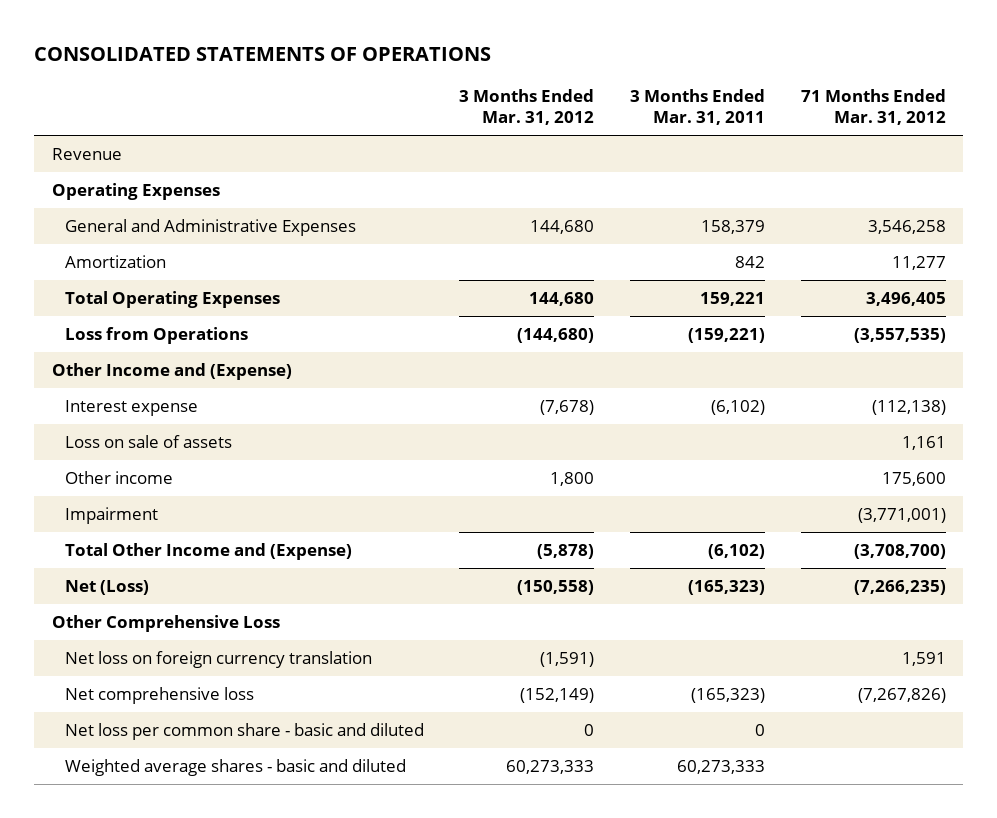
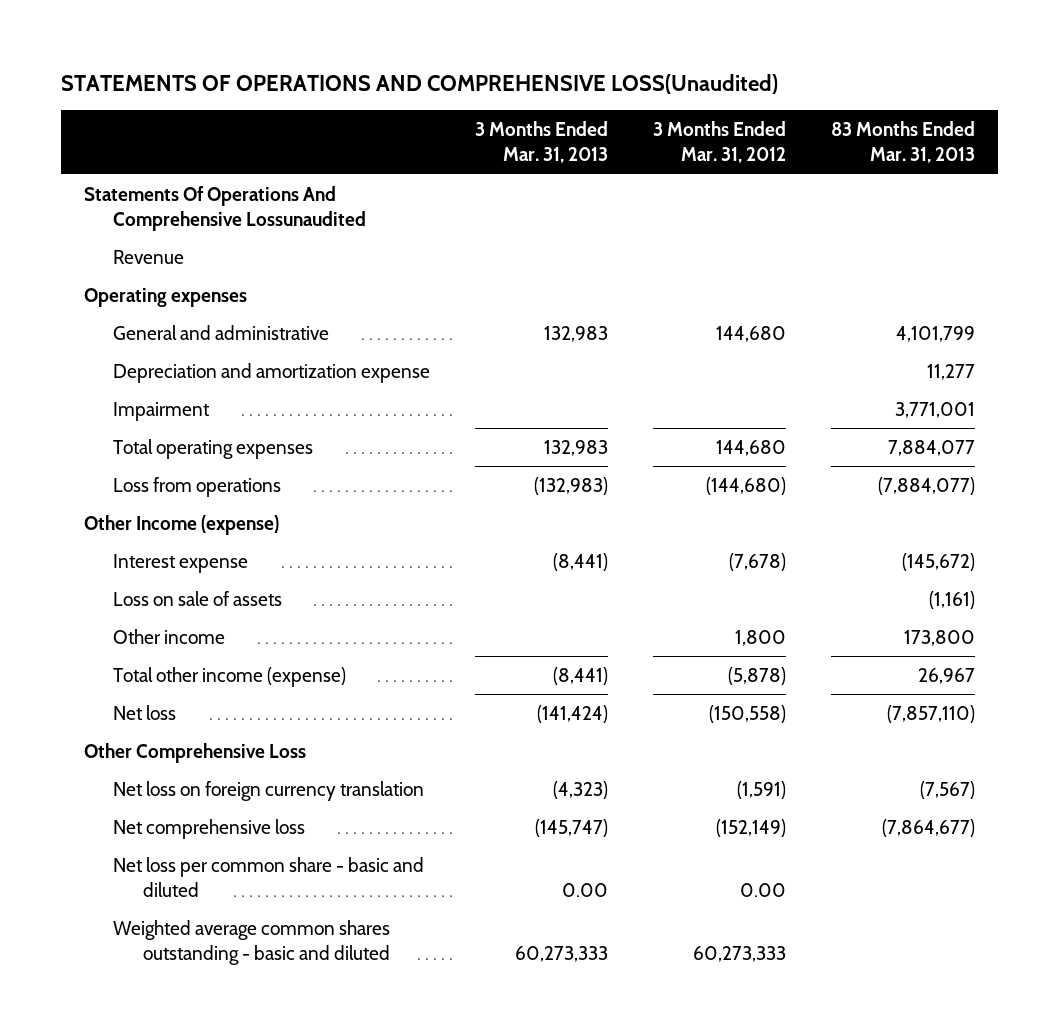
[34,46,492,61] CONSOLIDATED STATEMENTS OF OPERATIONS -> [61,74,779,95] STATEMENTS OF OPERATIONS AND COMPREHENSIVE LOSS(Unaudited)
[629,88,765,126] 3 Months Ended Mar. 31, 2011 -> none
[800,88,946,126] 71 Months Ended Mar. 31, 2012 -> none
none -> [475,121,609,164] 3 Months Ended Mar. 31, 2013
none -> [831,121,976,164] 83 Months Ended Mar. 31, 2013
none -> [83,185,367,231] Statements Of Operations And Comprehensive Lossunaudited
[64,254,166,268] Amortization -> none
[51,182,220,200] Operating Expenses -> [83,287,247,307] Operating expenses
[64,218,356,236] General and Administrative Expenses -> [113,324,330,340] General and administrative
none -> [113,362,431,383] Depreciation and amortization expense
[64,506,158,524] Impairment -> [113,401,211,421] Impairment
[64,290,280,308] Total Operating Expenses -> [113,438,314,459] Total operating expenses
[64,326,248,344] Loss from Operations -> [113,476,282,497] Loss from operations
[51,362,292,380] Other Income and (Expense) -> [83,514,279,535] Other Income (expense)
[64,542,352,560] Total Other Income and (Expense) -> [113,666,347,687] Total other income (expense)
[64,579,149,595] Net (Loss) -> [113,704,177,720] Net loss
[584,723,595,736] 0 -> [740,882,787,897] 0.00
[64,758,406,776] Weighted average shares - basic and diluted -> [113,919,391,965] Weighted average common shares outstanding - basic and diluted

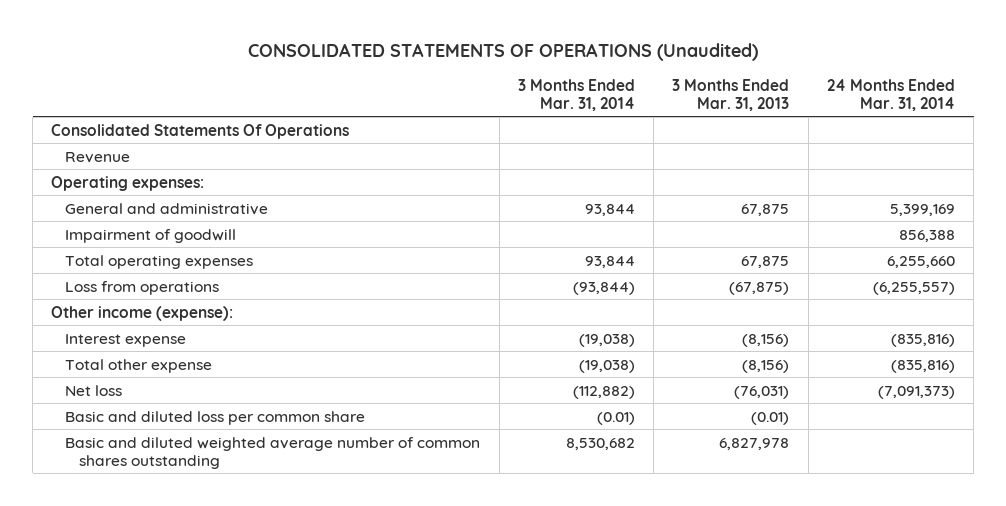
[61,74,779,95] STATEMENTS OF OPERATIONS AND COMPREHENSIVE LOSS(Unaudited) -> [248,42,759,61] CONSOLIDATED STATEMENTS OF OPERATIONS (Unaudited)
[653,121,787,164] 3 Months Ended Mar. 31, 2012 -> none
[831,121,976,164] 83 Months Ended Mar. 31, 2013 -> none
none -> [517,78,635,111] 3 Months Ended Mar. 31, 2014
none -> [826,78,955,111] 24 Months Ended Mar. 31, 2014
[83,185,367,231] Statements Of Operations And Comprehensive Lossunaudited -> none
none -> [51,123,350,139] Consolidated Statements Of Operations
[113,362,431,383] Depreciation and amortization expense -> none
[113,401,211,421] Impairment -> none
[113,590,283,606] Loss on sale of assets -> none
[113,628,226,644] Other income -> none
[83,742,306,763] Other Comprehensive Loss -> none
[113,780,425,801] Net loss on foreign currency translation -> none
[113,818,306,839] Net comprehensive loss -> none
[83,287,247,307] Operating expenses -> [51,175,205,191] Operating expenses:
[544,325,609,342] 132,983 -> [741,203,790,216] 67,875
none -> [65,228,237,243] Impairment of goodwill
[544,439,609,456] 132,983 -> [741,255,790,268] 67,875
[534,476,609,495] (132,983) -> [729,281,790,295] (67,875)
[83,514,279,535] Other Income (expense) -> [51,305,234,321] Other income (expense):
[553,552,609,571] (8,441) -> [742,333,790,347] (8,156)
[113,666,347,687] Total other income (expense) -> [65,358,213,373] Total other expense
[553,666,609,685] (8,441) -> [742,359,790,373] (8,156)
[537,704,609,723] (141,424) -> [734,385,790,399] (76,031)
[113,856,425,897] Net loss per common share - basic and diluted -> [65,410,366,425] Basic and diluted loss per common share
[562,882,609,897] 0.00 -> [751,411,790,425] (0.01)
[113,919,391,965] Weighted average common shares outstanding - basic and diluted -> [65,436,481,469] Basic and diluted weighted average number of common shares outstanding
[515,945,609,962] 60,273,333 -> [719,437,790,450] 6,827,978

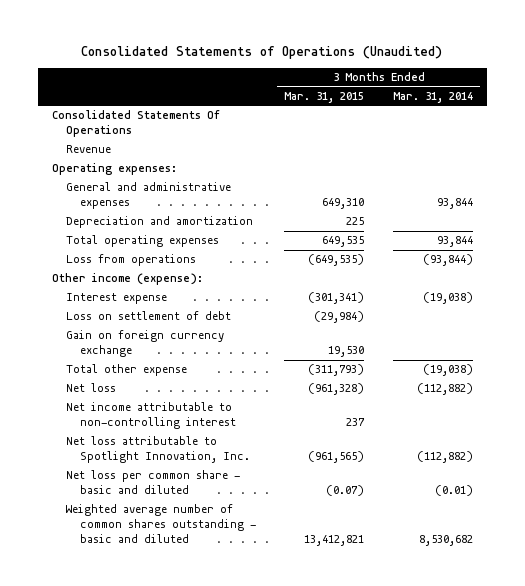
[248,42,759,61] CONSOLIDATED STATEMENTS OF OPERATIONS (Unaudited) -> [81,45,443,59] Consolidated Statements of Operations (Unaudited)
[672,78,790,111] 3 Months Ended Mar. 31, 2013 -> none
[826,78,955,111] 24 Months Ended Mar. 31, 2014 -> none
none -> [284,91,365,103] Mar. 31, 2015
[65,228,237,243] Impairment of goodwill -> none
[65,202,269,215] General and administrative -> [65,182,231,210] General and administrative expenses
none -> [65,216,253,229] Depreciation and amortization
none -> [65,311,231,321] Loss on settlement of debt
none -> [65,330,224,358] Gain on foreign currency exchange
none -> [65,402,236,430] Net income attributable to non-controlling interest
none -> [65,436,250,464] Net loss attributable to Spotlight Innovation, Inc.
[65,410,366,425] Basic and diluted loss per common share -> [65,470,240,495] Net loss per common share - basic and diluted
[65,436,481,469] Basic and diluted weighted average number of common shares outstanding -> [65,504,256,544] Weighted average number of common shares outstanding - basic and diluted

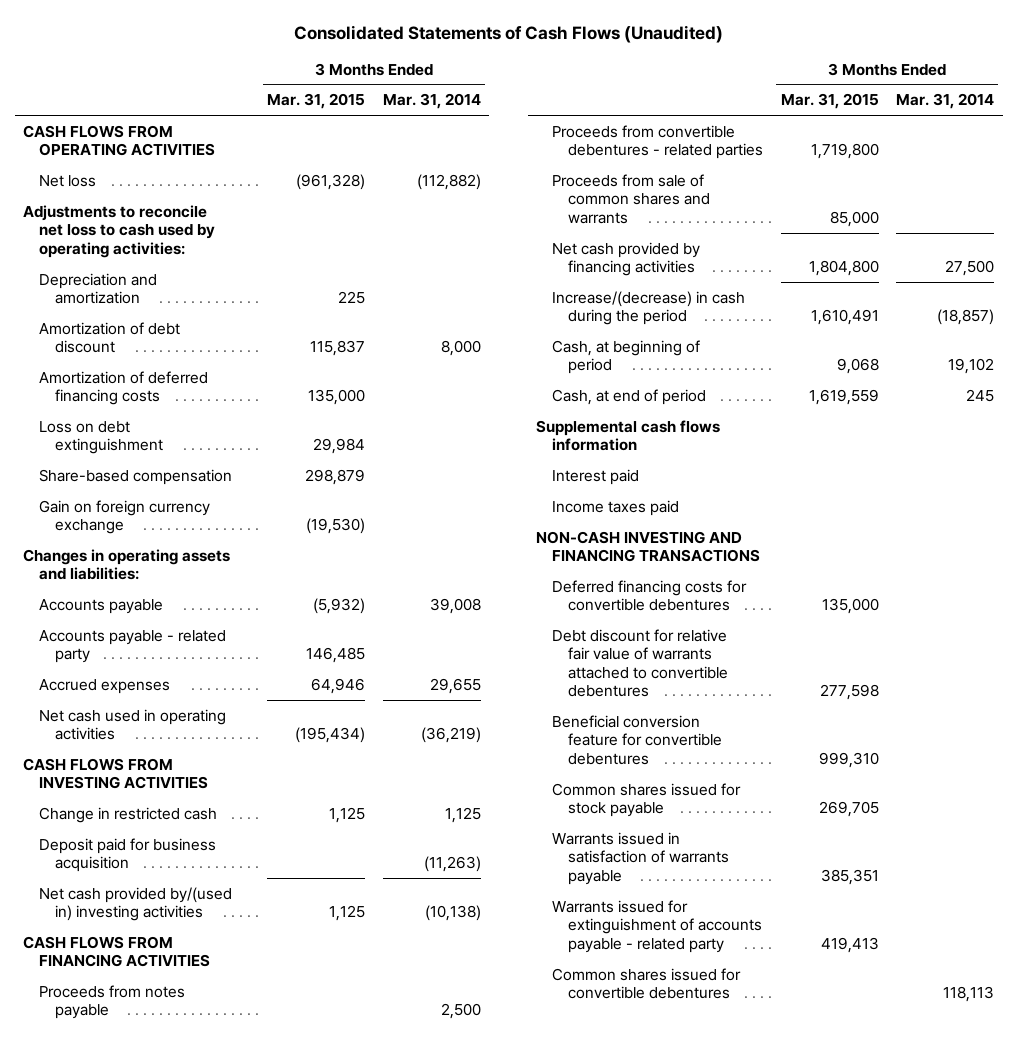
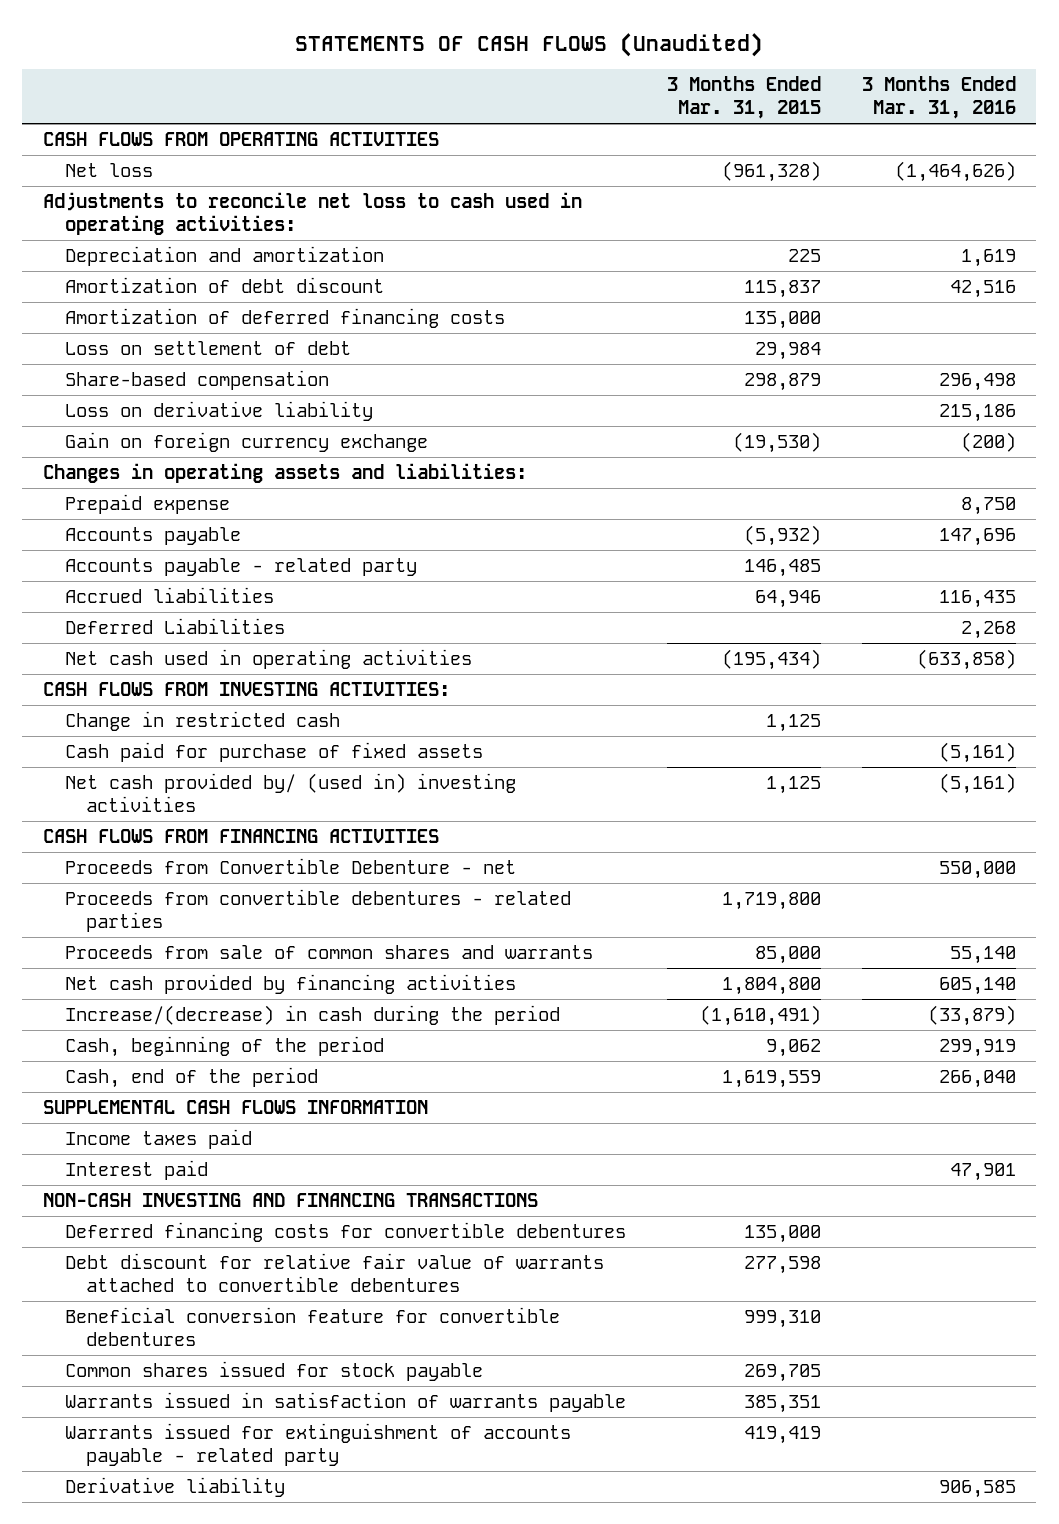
[293,24,723,43] Consolidated Statements of Cash Flows (Unaudited) -> [295,32,764,57] STATEMENTS OF CASH FLOWS (Unaudited)
[382,93,481,110] Mar. 31, 2014 -> none
none -> [861,76,1016,120] 3 Months Ended Mar. 31, 2016
[23,204,216,258] Adjustments to reconcile net loss to cash used by operating activities: -> [42,192,582,235] Adjustments to reconcile net loss to cash used in operating activities:
[39,420,164,455] Loss on debt extinguishment -> [64,341,351,356] Loss on settlement of debt
none -> [64,401,373,422] Loss on derivative liability
none -> [64,494,230,515] Prepaid expense
[39,678,171,694] Accrued expenses -> [64,587,274,604] Accrued liabilities
none -> [64,618,285,635] Deferred Liabilities
[23,757,209,790] CASH FLOWS FROM INVESTING ACTIVITIES -> [42,682,450,697] CASH FLOWS FROM INVESTING ACTIVITIES:
[39,837,217,873] Deposit paid for business acquisition -> none
none -> [64,742,483,763] Cash paid for purchase of fixed assets
[39,886,233,922] Net cash provided by/(used in) investing activities -> [64,773,516,812] Net cash provided by/ (used in) investing activities
[39,984,186,1020] Proceeds from notes payable -> none
none -> [64,858,516,875] Proceeds from Convertible Debenture - net
[810,309,879,326] 1,610,491 -> [699,1005,821,1027] (1,610,491)
[552,339,701,375] Cash, at beginning of period -> [64,1036,384,1058] Cash, beginning of the period
[836,358,879,375] 9,068 -> [765,1039,821,1058] 9,062
[552,388,707,405] Cash, at end of period -> [64,1067,318,1089] Cash, end of the period
[536,419,721,452] Supplemental cash flows information -> [42,1100,428,1115] SUPPLEMENTAL CASH FLOWS INFORMATION
[552,468,640,485] Interest paid -> [64,1160,208,1181] Interest paid
[552,967,742,1000] Common shares issued for convertible debentures -> none
[820,936,879,953] 419,413 -> [743,1426,821,1445] 419,419
none -> [64,1477,285,1498] Derivative liability

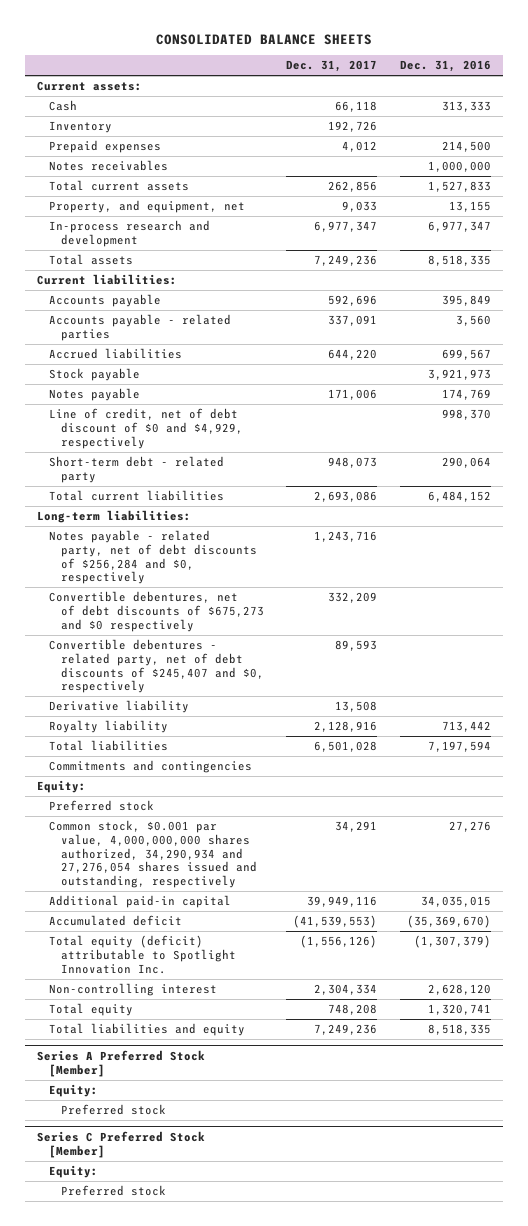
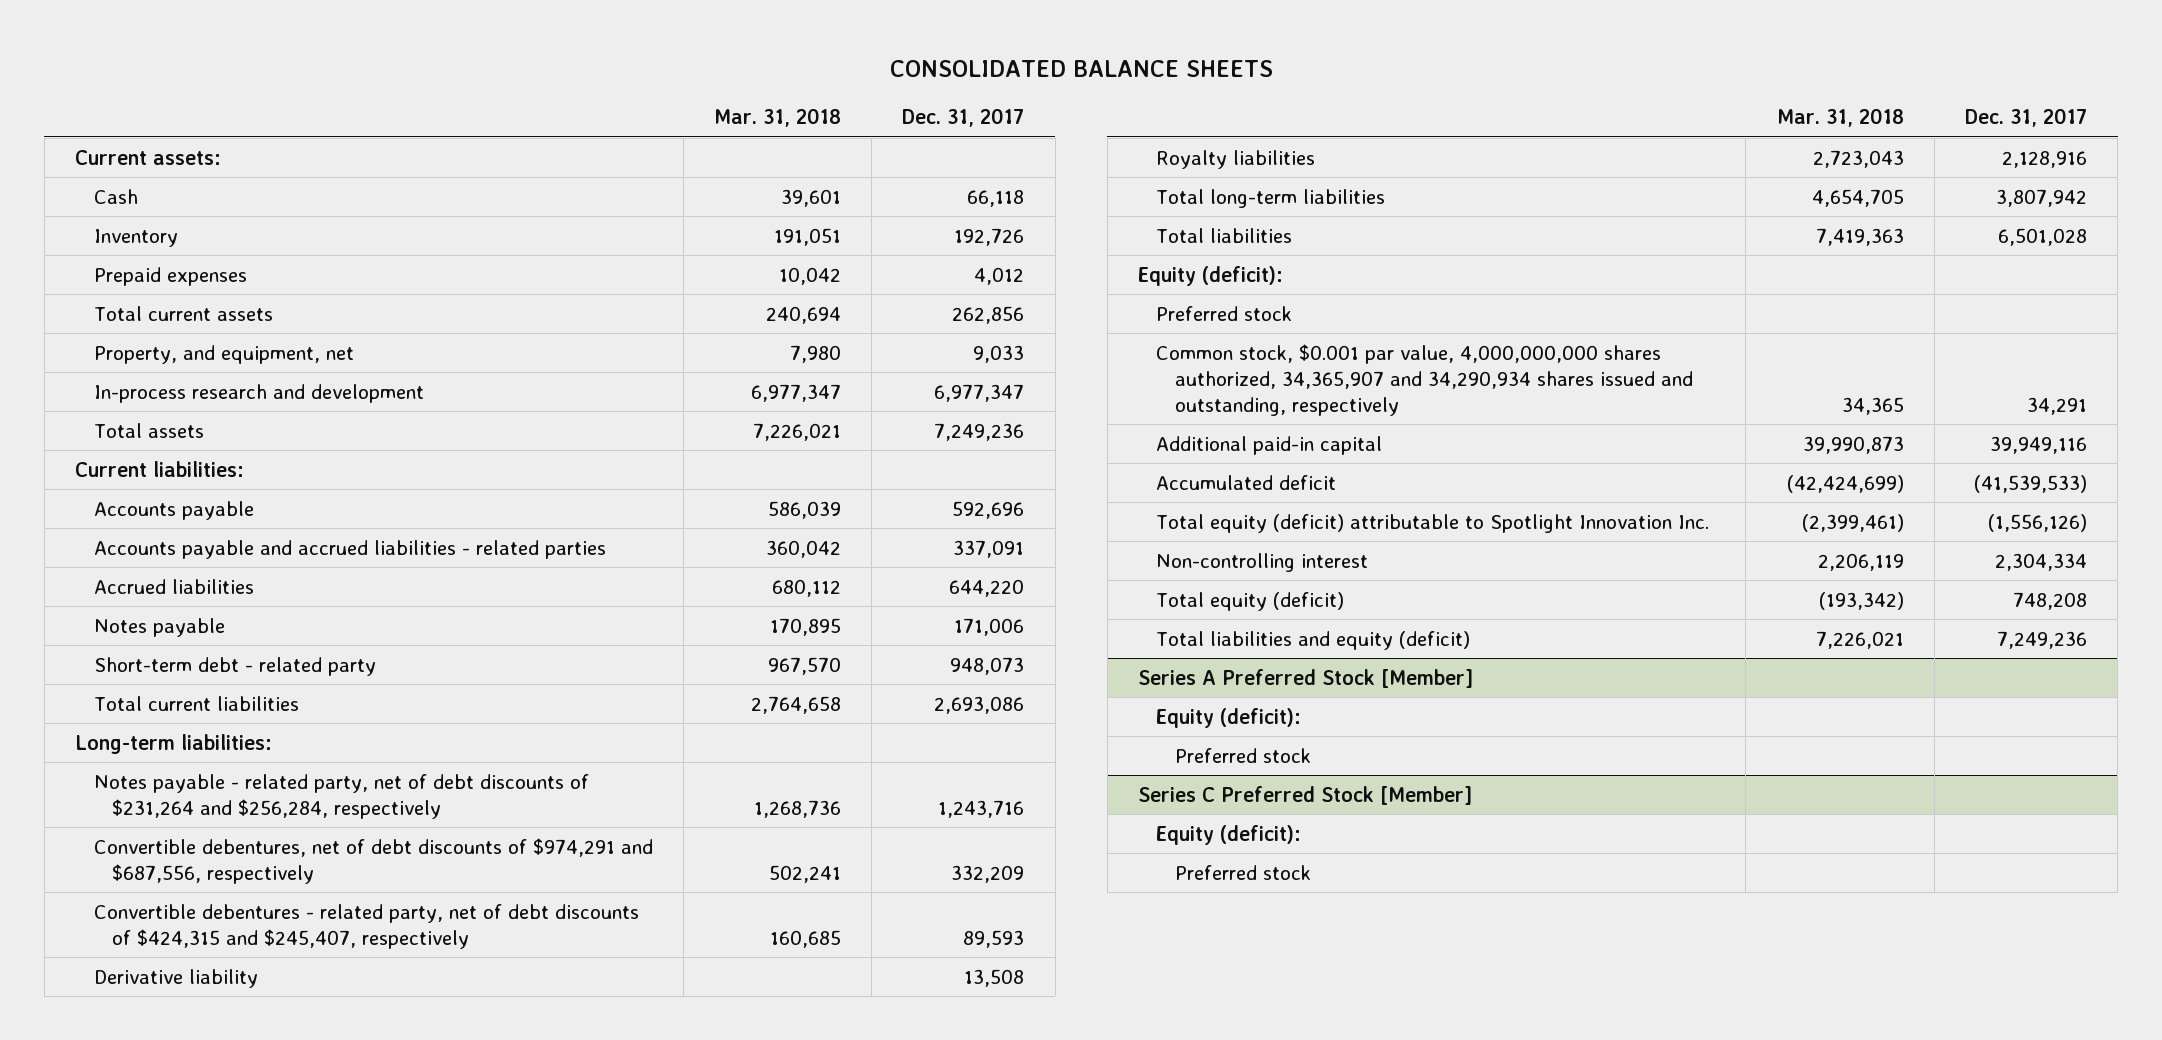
[400,60,492,73] Dec. 31, 2016 -> none
none -> [713,108,841,128] Mar. 31, 2018
[48,160,168,172] Notes receivables -> none
[48,314,231,341] Accounts payable - related parties -> [93,539,606,559] Accounts payable and accrued liabilities - related parties
[48,368,140,382] Stock payable -> none
[48,408,243,449] Line of credit, net of debt discount of $0 and $4,929, respectively -> none
[48,530,257,585] Notes payable - related party, net of debt discounts of $256,284 and $0, respectively -> [93,773,589,819] Notes payable - related party, net of debt discounts of $231,264 and $256,284, respectively
[48,591,264,632] Convertible debentures, net of debt discounts of $675,273 and $0 respectively -> [93,837,653,884] Convertible debentures, net of debt discounts of $974,291 and $687,556, respectively
[48,639,264,694] Convertible debentures - related party, net of debt discounts of $245,407 and $0, respectively -> [93,903,639,949] Convertible debentures - related party, net of debt discounts of $424,315 and $245,407, respectively
[48,720,168,734] Royalty liability -> [1156,149,1316,169] Royalty liabilities
none -> [1156,188,1386,208] Total long-term liabilities
[48,760,252,774] Commitments and contingencies -> none
[36,780,86,794] Equity: -> [1137,265,1283,286] Equity (deficit):
[48,820,257,889] Common stock, $0.001 par value, 4,000,000,000 shares authorized, 34,290,934 and 27,276,054 shares issued and outstanding, respectively -> [1156,343,1693,416] Common stock, $0.001 par value, 4,000,000,000 shares authorized, 34,365,907 and 34,290,934 shares issued and outstanding, respectively
[293,915,378,929] (41,539,553) -> [1974,474,2088,493] (41,539,533)
[48,1003,133,1017] Total equity -> [1156,591,1345,611] Total equity (deficit)
[48,1023,245,1037] Total liabilities and equity -> [1156,630,1471,650] Total liabilities and equity (deficit)
[48,1084,98,1098] Equity: -> [1156,707,1302,728] Equity (deficit):
[48,1165,98,1179] Equity: -> [1156,824,1302,845] Equity (deficit):

